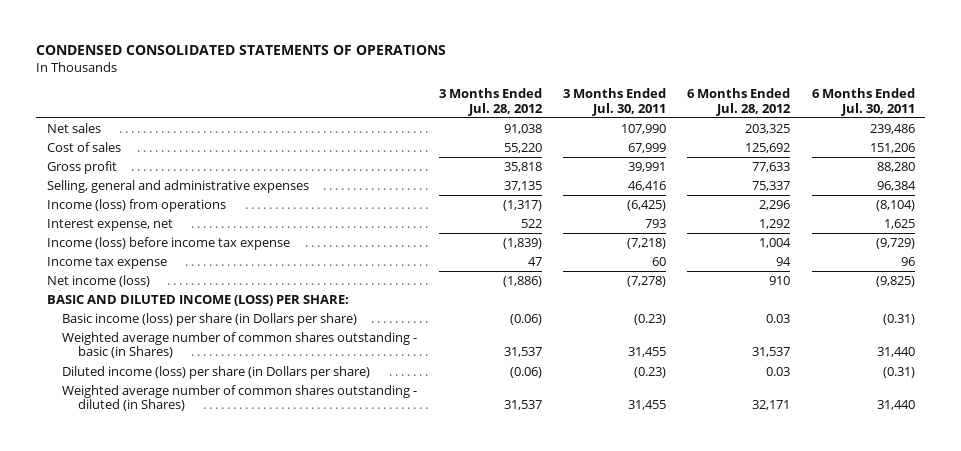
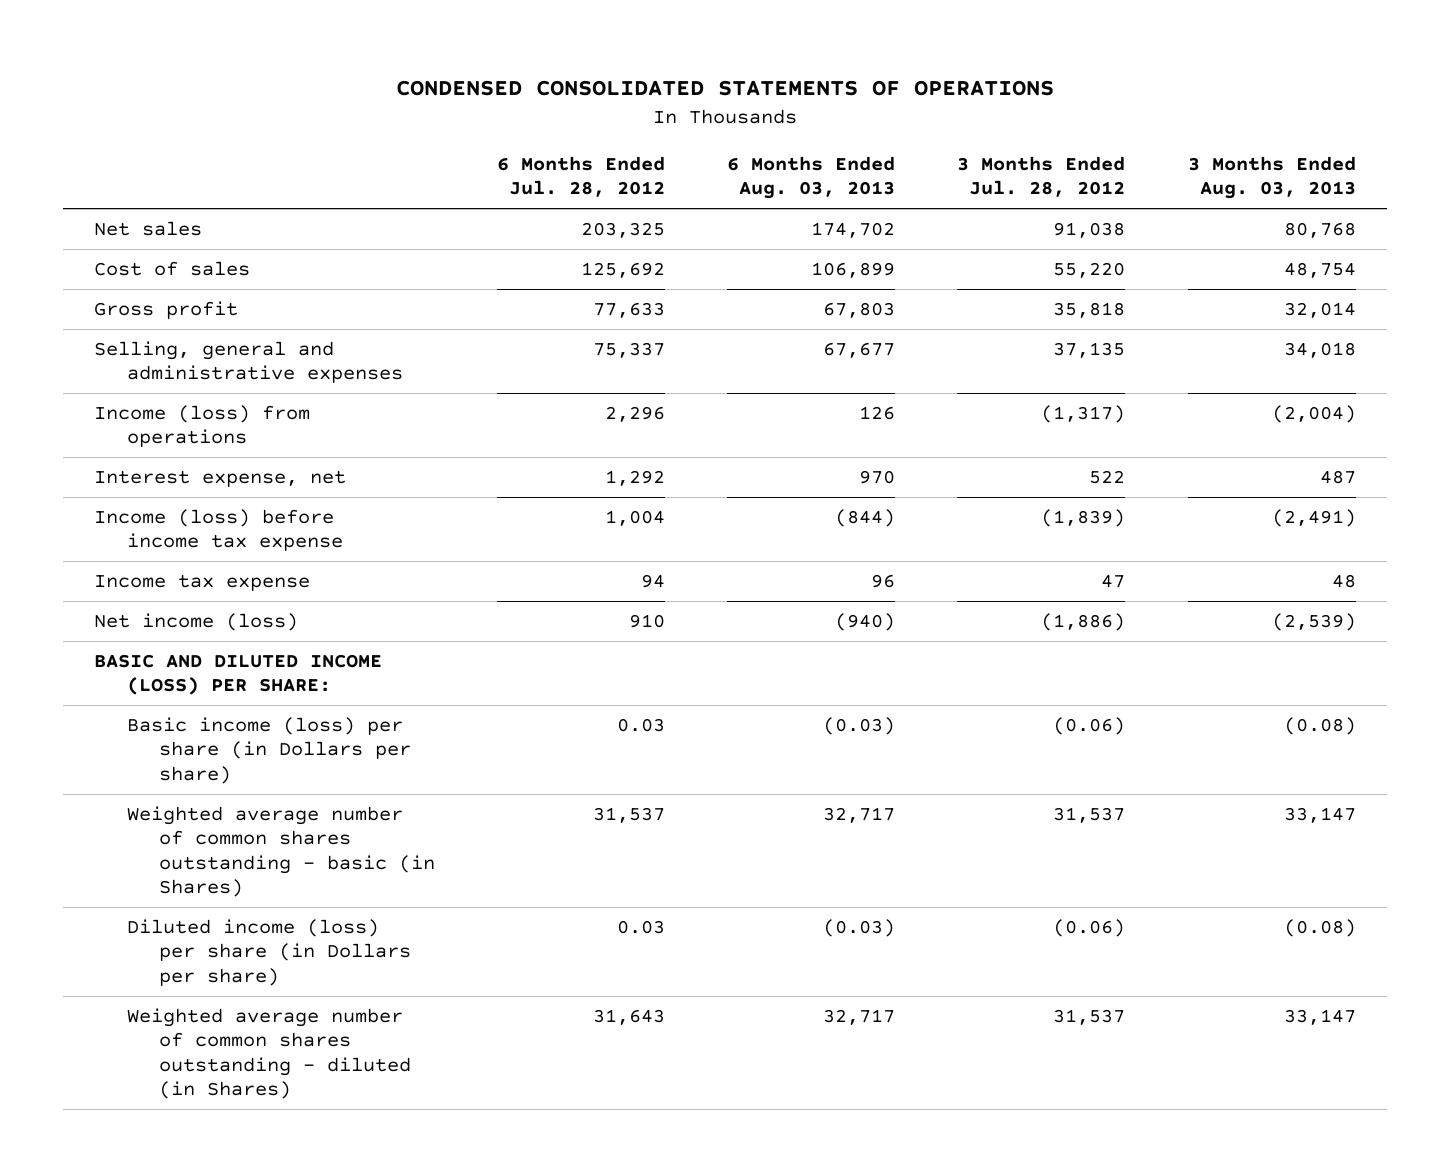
[562,88,666,116] 3 Months Ended Jul. 30, 2011 -> none
[811,88,915,116] 6 Months Ended Jul. 30, 2011 -> none
none -> [727,155,896,200] 6 Months Ended Aug. 03, 2013
none -> [1187,155,1356,200] 3 Months Ended Aug. 03, 2013
[752,400,791,411] 32,171 -> [593,1008,666,1025] 31,643

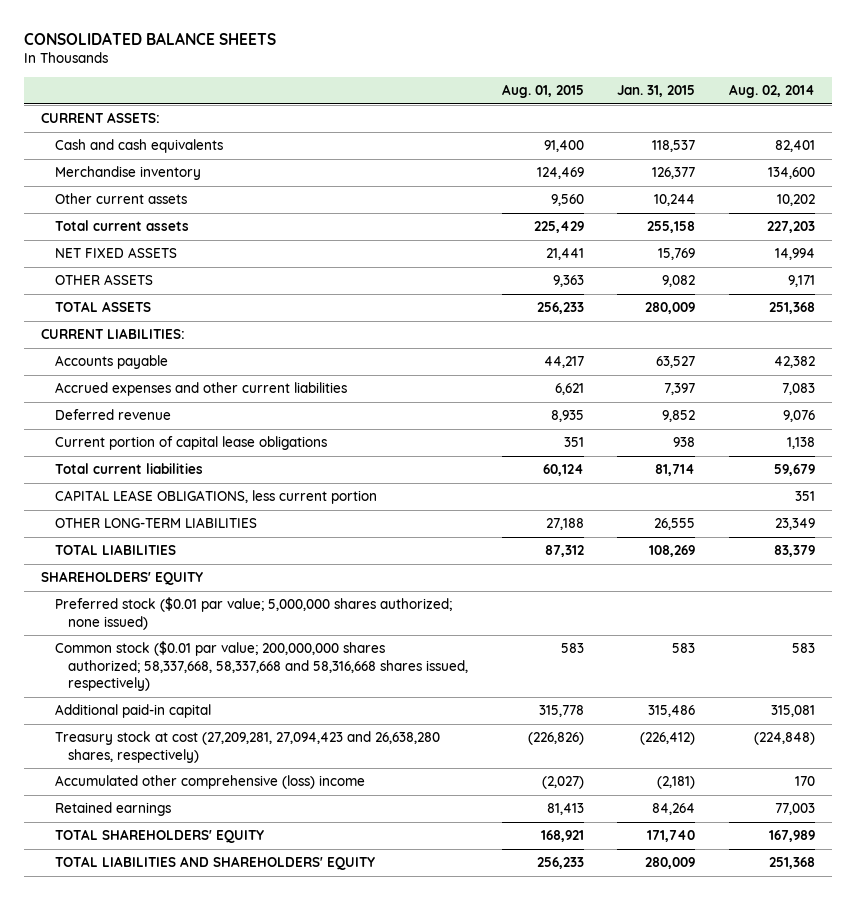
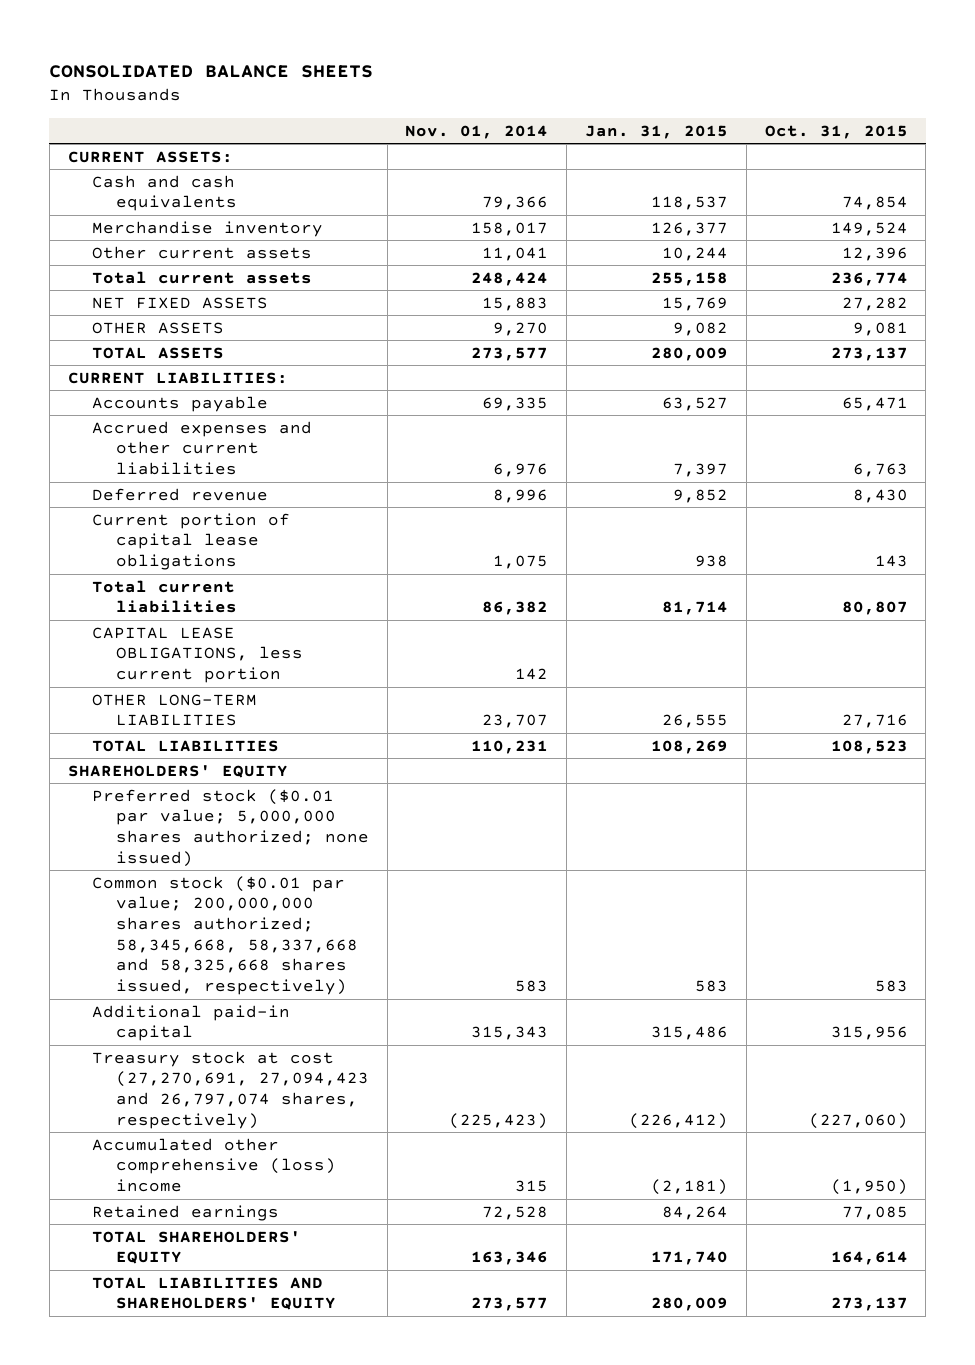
[501,84,584,99] Aug. 01, 2015 -> none
[728,84,815,99] Aug. 02, 2014 -> none
none -> [405,124,549,139] Nov. 01, 2014
none -> [764,124,908,139] Oct. 31, 2015
[54,641,469,692] Common stock ($0.01 par value; 200,000,000 shares authorized; 58,337,668, 58,337,668 and 58,316,668 shares issued, respectively) -> [91,875,358,996] Common stock ($0.01 par value; 200,000,000 shares authorized; 58,345,668, 58,337,668 and 58,325,668 shares issued, respectively)
[54,731,440,763] Treasury stock at cost (27,209,281, 27,094,423 and 26,638,280 shares, respectively) -> [91,1050,369,1129] Treasury stock at cost (27,270,691, 27,094,423 and 26,797,074 shares, respectively)

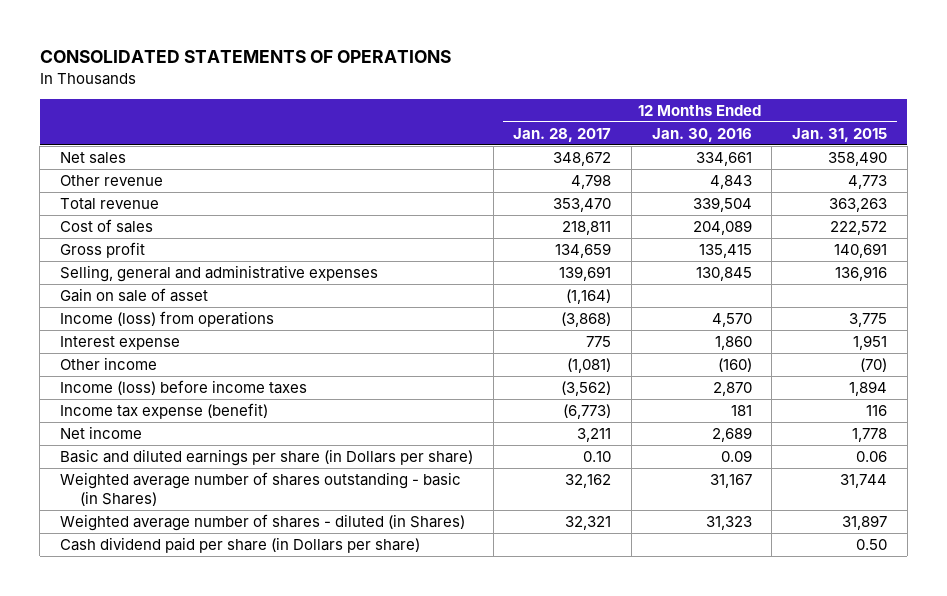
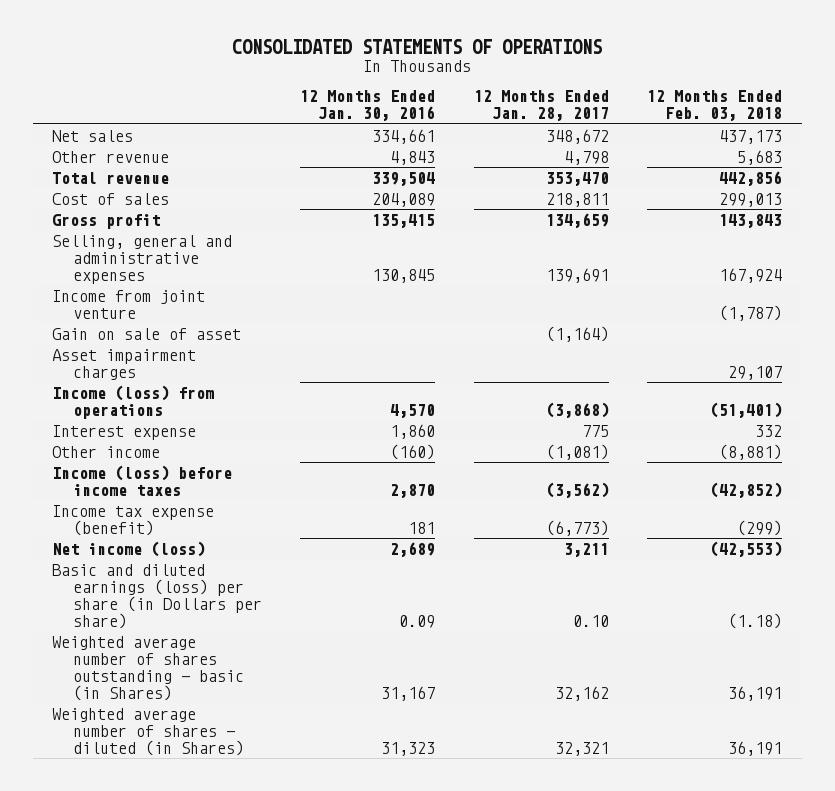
[792,127,888,142] Jan. 31, 2015 -> none
none -> [647,90,783,122] 12 Months Ended Feb. 03, 2018
none -> [52,289,206,319] Income from joint venture
none -> [52,348,197,380] Asset impairment charges
[60,426,143,440] Net income -> [52,540,206,557] Net income (loss)
[60,449,474,467] Basic and diluted earnings per share (in Dollars per share) -> [52,563,262,629] Basic and diluted earnings (loss) per share (in Dollars per share)
[60,537,421,554] Cash dividend paid per share (in Dollars per share) -> none

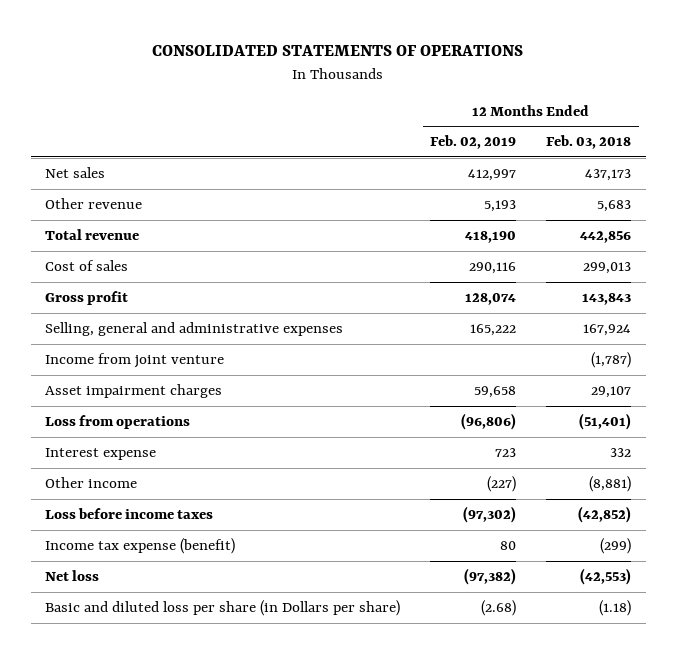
[300,90,436,122] 12 Months Ended Jan. 30, 2016 -> none
[473,90,609,122] 12 Months Ended Jan. 28, 2017 -> none
none -> [430,135,517,150] Feb. 02, 2019
[52,327,242,340] Gain on sale of asset -> none
[52,384,215,419] Income (loss) from operations -> [45,415,191,430] Loss from operations
[52,464,233,496] Income (loss) before income taxes -> [45,508,214,520] Loss before income taxes
[52,635,244,701] Weighted average number of shares outstanding - basic (in Shares) -> none
[52,707,244,756] Weighted average number of shares - diluted (in Shares) -> none
[52,540,206,557] Net income (loss) -> [45,570,100,582] Net loss
[52,563,262,629] Basic and diluted earnings (loss) per share (in Dollars per share) -> [45,600,401,617] Basic and diluted loss per share (in Dollars per share)

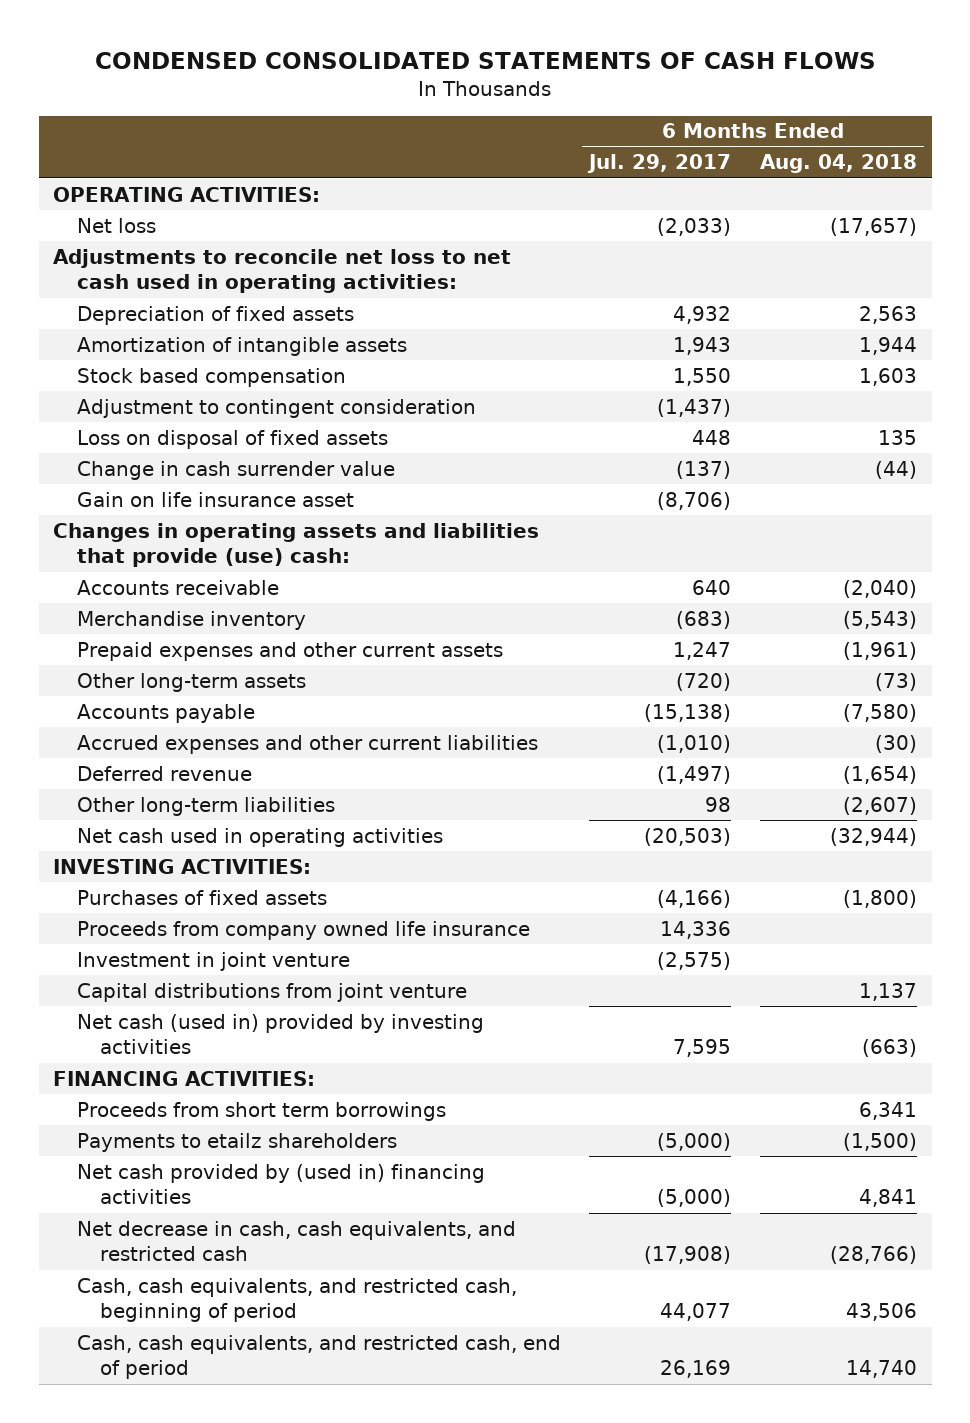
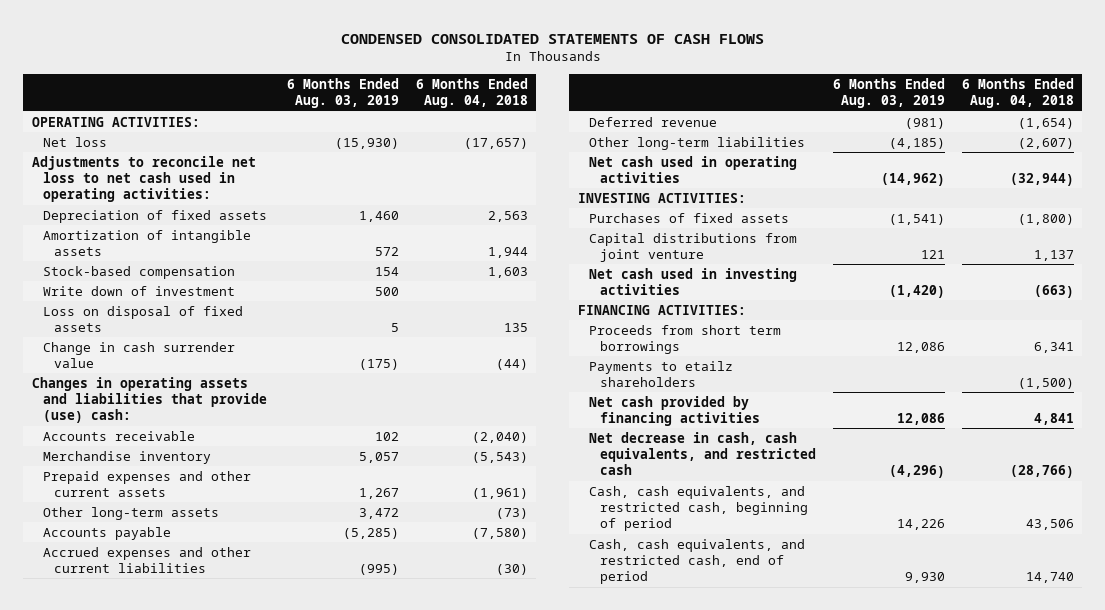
[587,154,732,174] Jul. 29, 2017 -> none
none -> [286,78,399,109] 6 Months Ended Aug. 03, 2019
[76,398,476,418] Adjustment to contingent consideration -> none
[76,367,346,387] Stock based compensation -> [42,265,235,279] Stock-based compensation
none -> [42,285,235,296] Write down of investment
[76,491,354,507] Gain on life insurance asset -> none
[76,920,530,940] Proceeds from company owned life insurance -> none
[76,951,350,971] Investment in joint venture -> none
[76,1013,484,1055] Net cash (used in) provided by investing activities -> [588,267,797,295] Net cash used in investing activities
[76,1163,485,1205] Net cash provided by (used in) financing activities -> [588,395,760,426] Net cash provided by financing activities

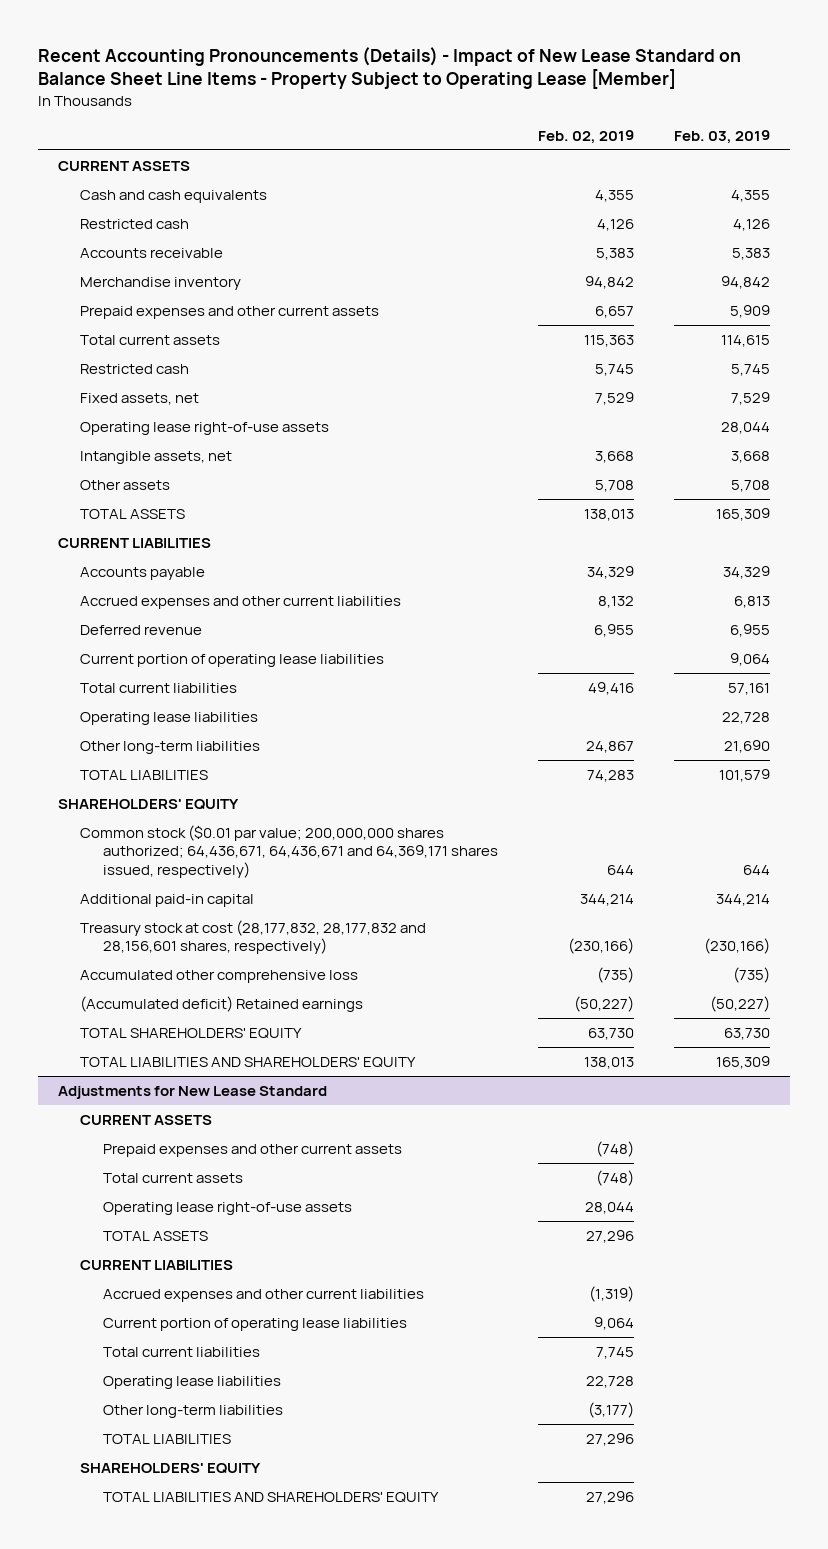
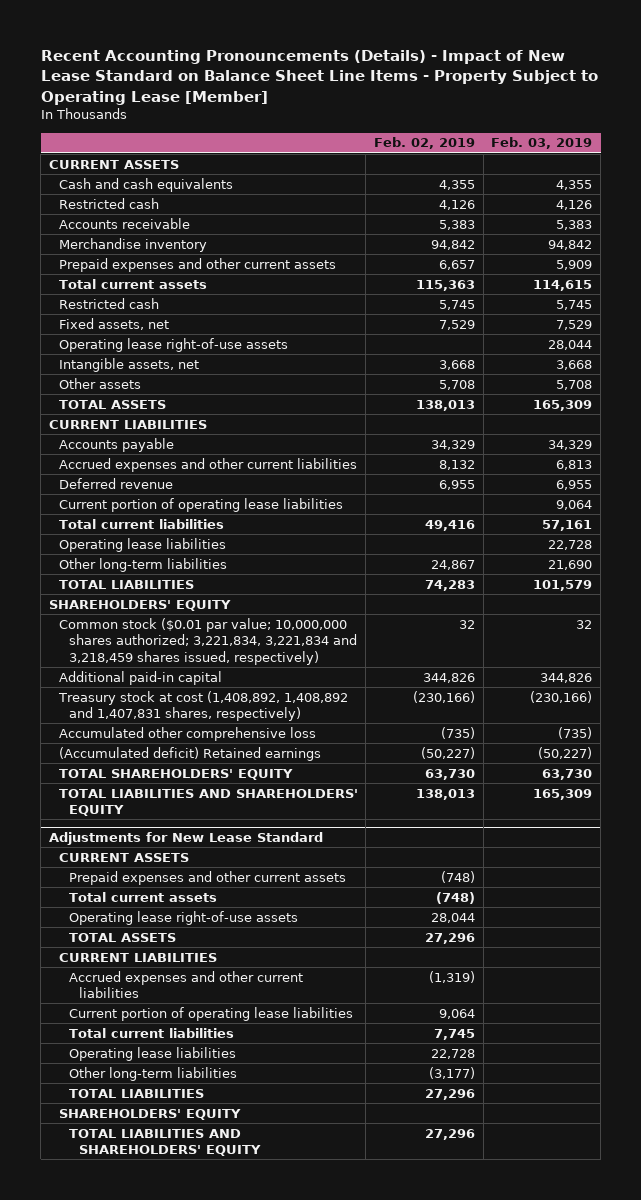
[80,824,498,878] Common stock ($0.01 par value; 200,000,000 shares authorized; 64,436,671, 64,436,671 and 64,369,171 shares issued, respectively) -> [58,617,357,665] Common stock ($0.01 par value; 10,000,000 shares authorized; 3,221,834, 3,221,834 and 3,218,459 shares issued, respectively)
[606,864,634,875] 644 -> [459,619,476,629] 32
[743,864,771,875] 644 -> [576,619,593,629] 32
[579,893,634,906] 344,214 -> [423,672,476,683] 344,826
[716,893,771,906] 344,214 -> [540,672,593,683] 344,826
[80,919,427,955] Treasury stock at cost (28,177,832, 28,177,832 and 28,156,601 shares, respectively) -> [57,690,348,722] Treasury stock at cost (1,408,892, 1,408,892 and 1,407,831 shares, respectively)

